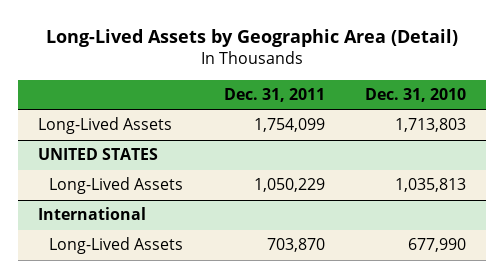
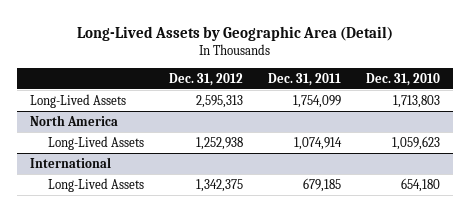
none -> [168,72,243,86] Dec. 31, 2012
[38,148,159,161] UNITED STATES -> none
none -> [30,114,119,126] North America
[253,178,325,193] 1,050,229 -> [294,136,343,150] 1,074,914
[395,178,467,193] 1,035,813 -> [392,135,441,150] 1,059,623
[266,238,325,253] 703,870 -> [303,177,342,192] 679,185
[408,238,467,253] 677,990 -> [401,177,441,192] 654,180

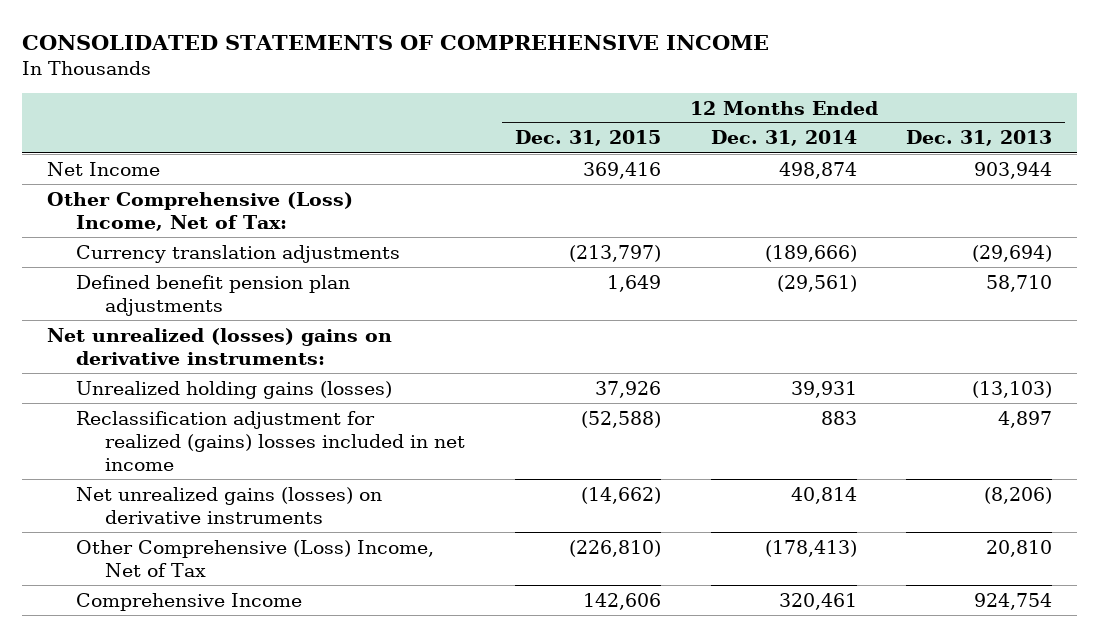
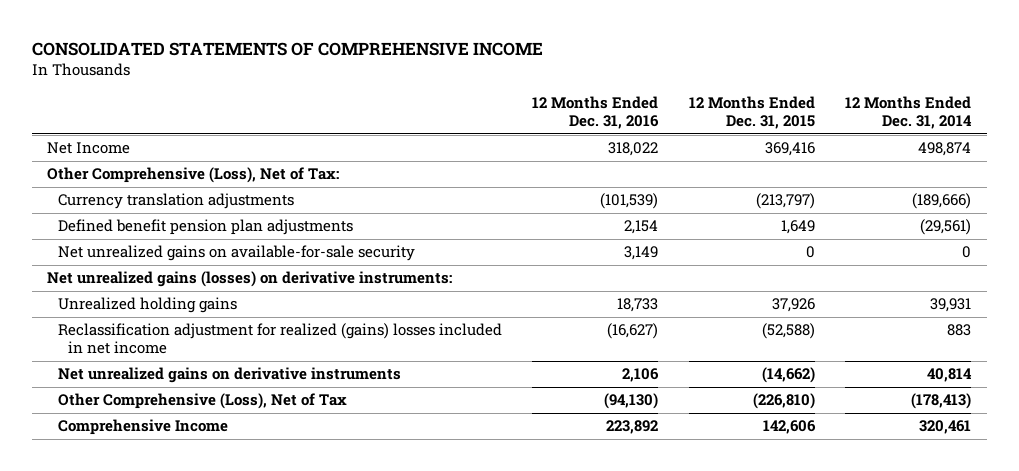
[906,130,1053,147] Dec. 31, 2013 -> none
none -> [532,96,660,129] 12 Months Ended Dec. 31, 2016
[46,191,353,231] Other Comprehensive (Loss) Income, Net of Tax: -> [47,167,340,184] Other Comprehensive (Loss), Net of Tax:
none -> [57,245,415,262] Net unrealized gains on available-for-sale security
[46,327,392,365] Net unrealized (losses) gains on derivative instruments: -> [47,271,453,288] Net unrealized gains (losses) on derivative instruments:
[75,380,392,399] Unrealized holding gains (losses) -> [57,297,237,314] Unrealized holding gains
[75,486,382,524] Net unrealized gains (losses) on derivative instruments -> [57,367,401,384] Net unrealized gains on derivative instruments
[75,539,434,577] Other Comprehensive (Loss) Income, Net of Tax -> [57,393,347,410] Other Comprehensive (Loss), Net of Tax

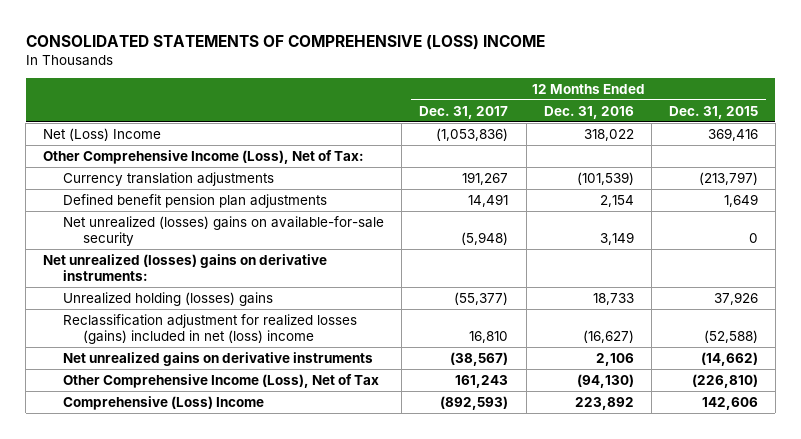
[32,42,544,57] CONSOLIDATED STATEMENTS OF COMPREHENSIVE INCOME -> [25,34,545,50] CONSOLIDATED STATEMENTS OF COMPREHENSIVE (LOSS) INCOME
[845,96,973,129] 12 Months Ended Dec. 31, 2014 -> none
none -> [419,105,509,119] Dec. 31, 2017
[47,142,131,155] Net Income -> [43,127,162,141] Net (Loss) Income
[47,167,340,184] Other Comprehensive (Loss), Net of Tax: -> [43,149,365,164] Other Comprehensive Income (Loss), Net of Tax:
[57,245,415,262] Net unrealized gains on available-for-sale security -> [63,215,385,247] Net unrealized (losses) gains on available-for-sale security
[47,271,453,288] Net unrealized gains (losses) on derivative instruments: -> [43,253,328,282] Net unrealized (losses) gains on derivative instruments:
[57,297,237,314] Unrealized holding gains -> [63,291,274,306] Unrealized holding (losses) gains
[57,323,502,354] Reclassification adjustment for realized (gains) losses included in net income -> [63,313,358,345] Reclassification adjustment for realized losses (gains) included in net (loss) income
[57,393,347,410] Other Comprehensive (Loss), Net of Tax -> [63,373,380,388] Other Comprehensive Income (Loss), Net of Tax
[57,419,228,436] Comprehensive Income -> [63,395,265,410] Comprehensive (Loss) Income

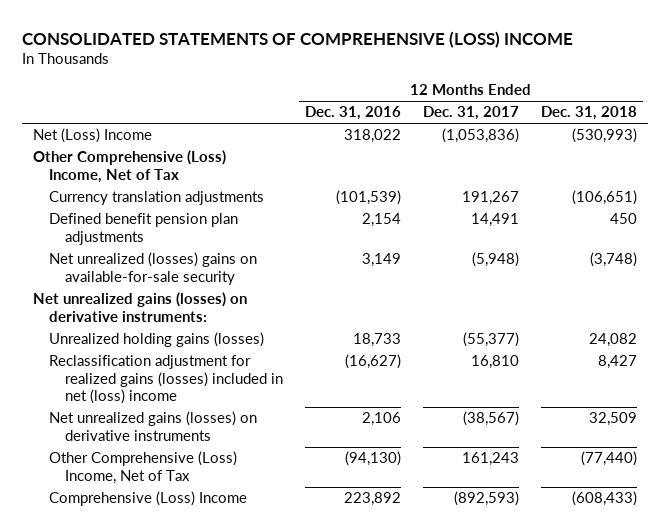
[668,105,758,119] Dec. 31, 2015 -> none
none -> [541,106,638,121] Dec. 31, 2018
[43,149,365,164] Other Comprehensive Income (Loss), Net of Tax: -> [33,150,227,183] Other Comprehensive (Loss) Income, Net of Tax
[43,253,328,282] Net unrealized (losses) gains on derivative instruments: -> [33,292,248,322] Net unrealized gains (losses) on derivative instruments:
[63,291,274,306] Unrealized holding (losses) gains -> [49,332,265,348] Unrealized holding gains (losses)
[63,313,358,345] Reclassification adjustment for realized losses (gains) included in net (loss) income -> [49,355,283,405] Reclassification adjustment for realized gains (losses) included in net (loss) income
[63,351,374,366] Net unrealized gains on derivative instruments -> [49,411,258,441] Net unrealized gains (losses) on derivative instruments
[63,373,380,388] Other Comprehensive Income (Loss), Net of Tax -> [49,451,238,484] Other Comprehensive (Loss) Income, Net of Tax

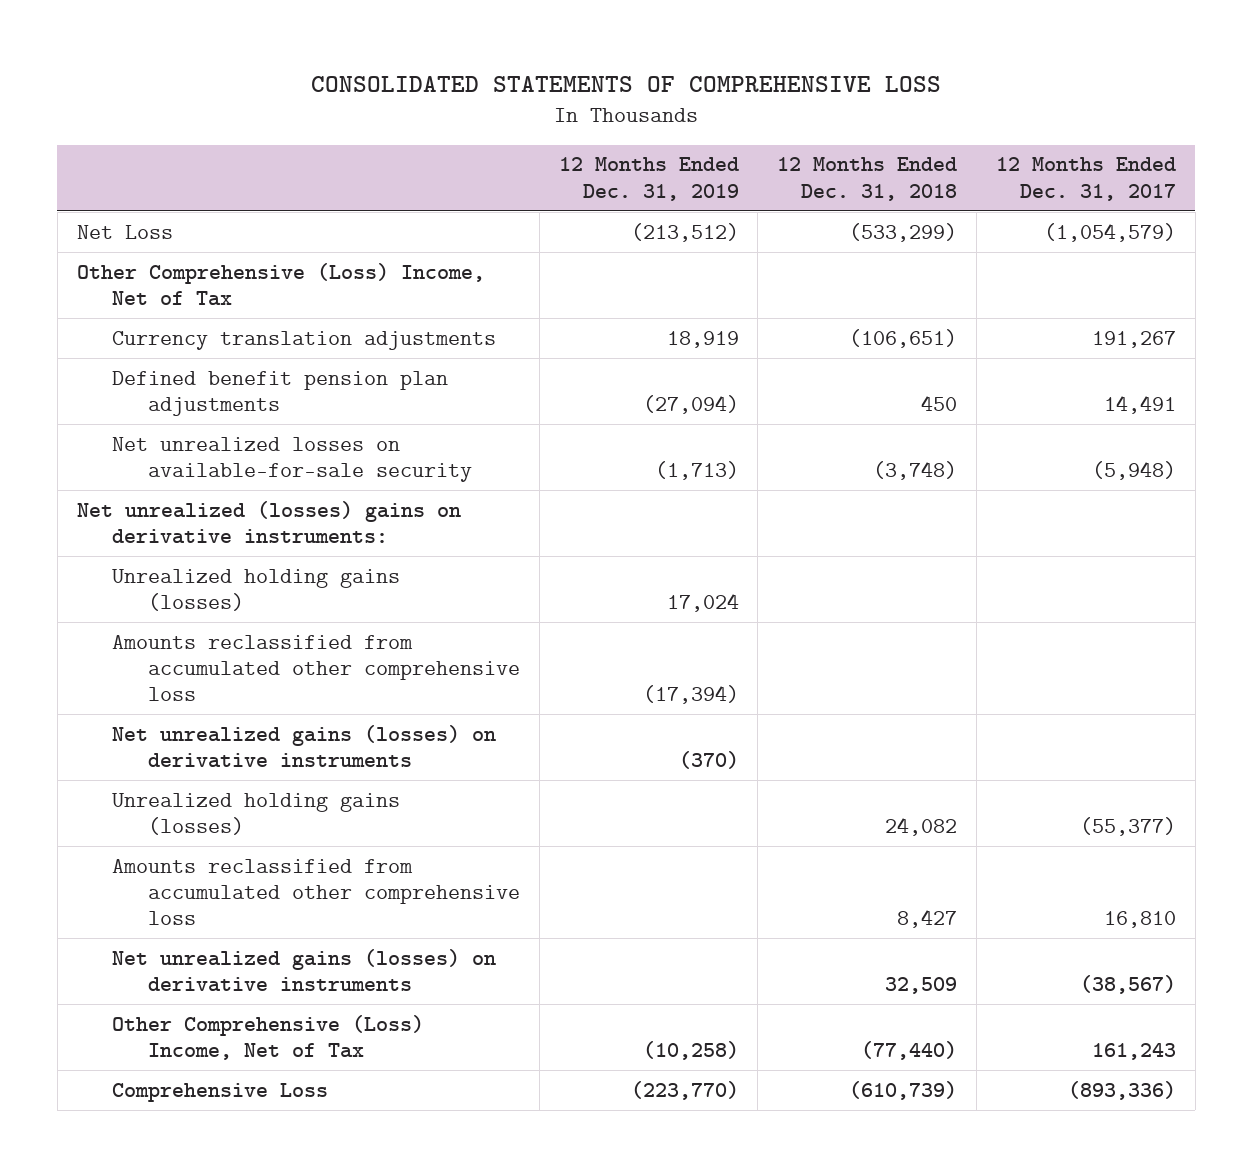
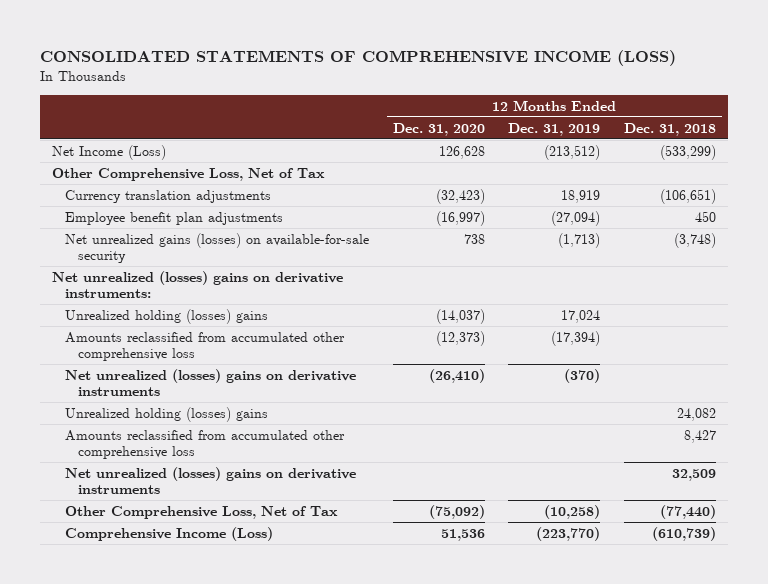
[311,75,942,92] CONSOLIDATED STATEMENTS OF COMPREHENSIVE LOSS -> [39,49,676,66] CONSOLIDATED STATEMENTS OF COMPREHENSIVE INCOME (LOSS)
[996,157,1177,201] 12 Months Ended Dec. 31, 2017 -> none
none -> [392,122,485,136] Dec. 31, 2020
[76,224,173,239] Net Loss -> [51,144,166,160] Net Income (Loss)
[76,262,485,307] Other Comprehensive (Loss) Income, Net of Tax -> [51,167,325,181] Other Comprehensive Loss, Net of Tax
[112,370,449,417] Defined benefit pension plan adjustments -> [65,211,284,225] Employee benefit plan adjustments
[112,436,472,483] Net unrealized losses on available-for-sale security -> [65,232,370,264] Net unrealized gains (losses) on available-for-sale security
[112,568,401,612] Unrealized holding gains (losses) -> [65,308,269,324] Unrealized holding (losses) gains
[112,724,497,769] Net unrealized gains (losses) on derivative instruments -> [65,368,357,397] Net unrealized (losses) gains on derivative instruments
[112,792,401,836] Unrealized holding gains (losses) -> [65,406,269,422] Unrealized holding (losses) gains
[112,948,497,993] Net unrealized gains (losses) on derivative instruments -> [65,466,357,495] Net unrealized (losses) gains on derivative instruments
[112,1014,425,1061] Other Comprehensive (Loss) Income, Net of Tax -> [65,505,339,519] Other Comprehensive Loss, Net of Tax
[112,1082,329,1102] Comprehensive Loss -> [65,526,274,541] Comprehensive Income (Loss)

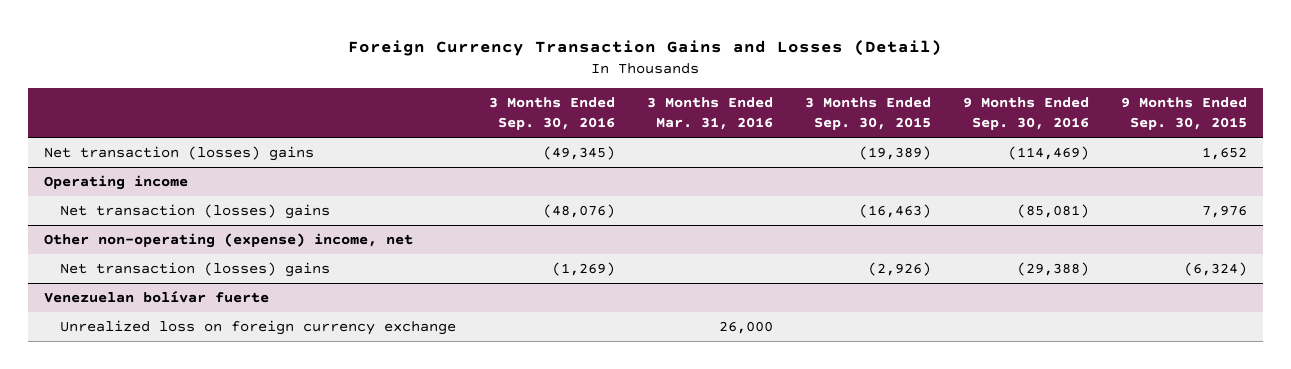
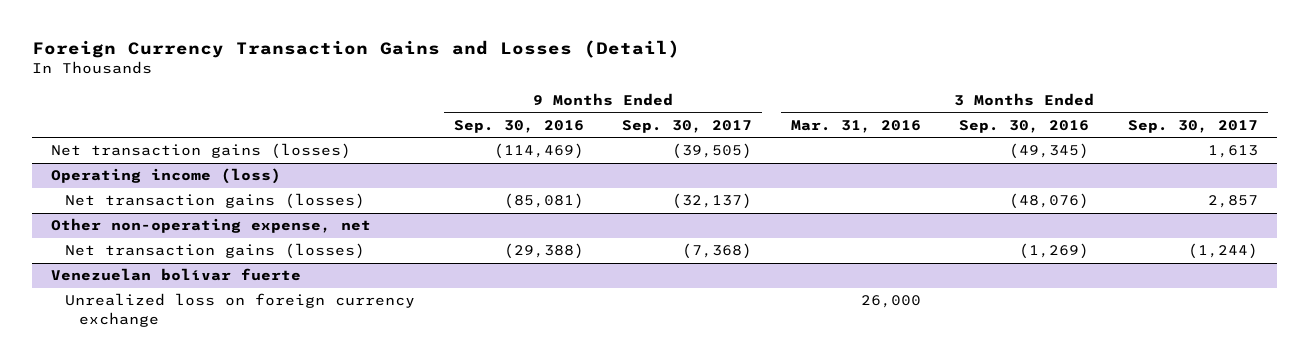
[804,97,931,130] 3 Months Ended Sep. 30, 2015 -> none
[1120,97,1247,130] 9 Months Ended Sep. 30, 2015 -> none
none -> [622,119,753,133] Sep. 30, 2017
none -> [1127,119,1258,133] Sep. 30, 2017
[44,146,315,162] Net transaction (losses) gains -> [50,143,351,160] Net transaction gains (losses)
[44,175,189,191] Operating income -> [50,168,281,185] Operating income (loss)
[60,204,331,220] Net transaction (losses) gains -> [65,193,366,210] Net transaction gains (losses)
[44,233,414,249] Other non-operating (expense) income, net -> [50,218,371,234] Other non-operating expense, net
[60,262,331,278] Net transaction (losses) gains -> [65,243,366,260] Net transaction gains (losses)

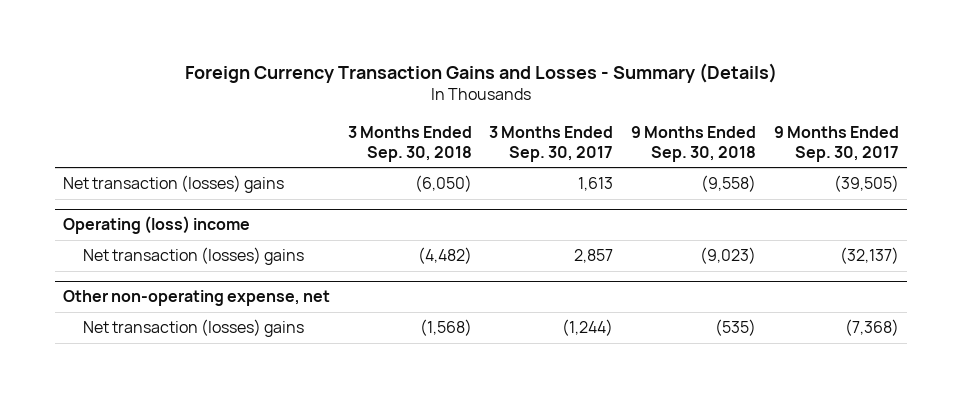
[31,39,680,58] Foreign Currency Transaction Gains and Losses (Detail) -> [184,63,777,84] Foreign Currency Transaction Gains and Losses - Summary (Details)
[453,119,584,133] Sep. 30, 2016 -> none
[790,119,921,133] Mar. 31, 2016 -> none
[959,119,1090,133] Sep. 30, 2016 -> none
none -> [347,125,472,162] 3 Months Ended Sep. 30, 2018
none -> [631,125,757,162] 9 Months Ended Sep. 30, 2018
[50,143,351,160] Net transaction gains (losses) -> [63,175,285,194] Net transaction (losses) gains
[50,168,281,185] Operating income (loss) -> [63,216,251,235] Operating (loss) income
[65,193,366,210] Net transaction gains (losses) -> [82,247,304,266] Net transaction (losses) gains
[50,268,301,282] Venezuelan bolívar fuerte -> none
[65,293,416,327] Unrealized loss on foreign currency exchange -> none
[65,243,366,260] Net transaction gains (losses) -> [82,319,304,338] Net transaction (losses) gains

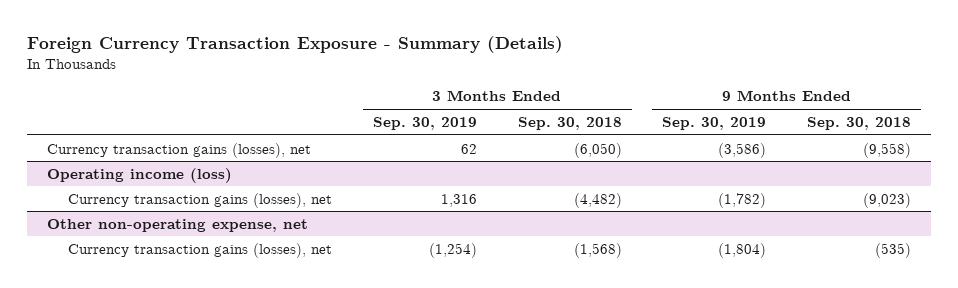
[184,63,777,84] Foreign Currency Transaction Gains and Losses - Summary (Details) -> [26,36,563,54] Foreign Currency Transaction Exposure - Summary (Details)
[489,125,614,162] 3 Months Ended Sep. 30, 2017 -> none
[773,125,899,162] 9 Months Ended Sep. 30, 2017 -> none
none -> [373,116,478,130] Sep. 30, 2019
none -> [662,116,767,130] Sep. 30, 2019
[63,175,285,194] Net transaction (losses) gains -> [47,142,312,158] Currency transaction gains (losses), net
[63,216,251,235] Operating (loss) income -> [47,167,233,183] Operating income (loss)
[82,247,304,266] Net transaction (losses) gains -> [68,192,333,208] Currency transaction gains (losses), net
[82,319,304,338] Net transaction (losses) gains -> [68,242,333,258] Currency transaction gains (losses), net

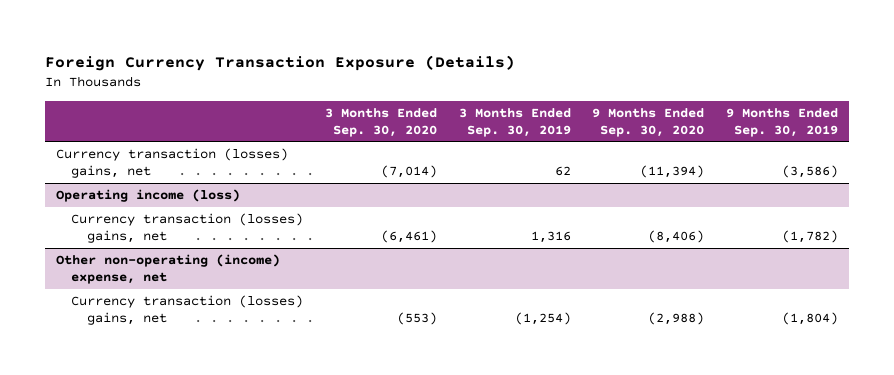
[26,36,563,54] Foreign Currency Transaction Exposure - Summary (Details) -> [45,55,516,72] Foreign Currency Transaction Exposure (Details)
[517,116,622,130] Sep. 30, 2018 -> none
[806,116,911,130] Sep. 30, 2018 -> none
none -> [324,107,437,137] 3 Months Ended Sep. 30, 2020
none -> [592,107,705,137] 9 Months Ended Sep. 30, 2020
[47,142,312,158] Currency transaction gains (losses), net -> [55,147,288,179] Currency transaction (losses) gains, net
[68,192,333,208] Currency transaction gains (losses), net -> [71,212,304,244] Currency transaction (losses) gains, net
[47,218,309,232] Other non-operating expense, net -> [55,253,280,285] Other non-operating (income) expense, net
[68,242,333,258] Currency transaction gains (losses), net -> [71,294,304,326] Currency transaction (losses) gains, net

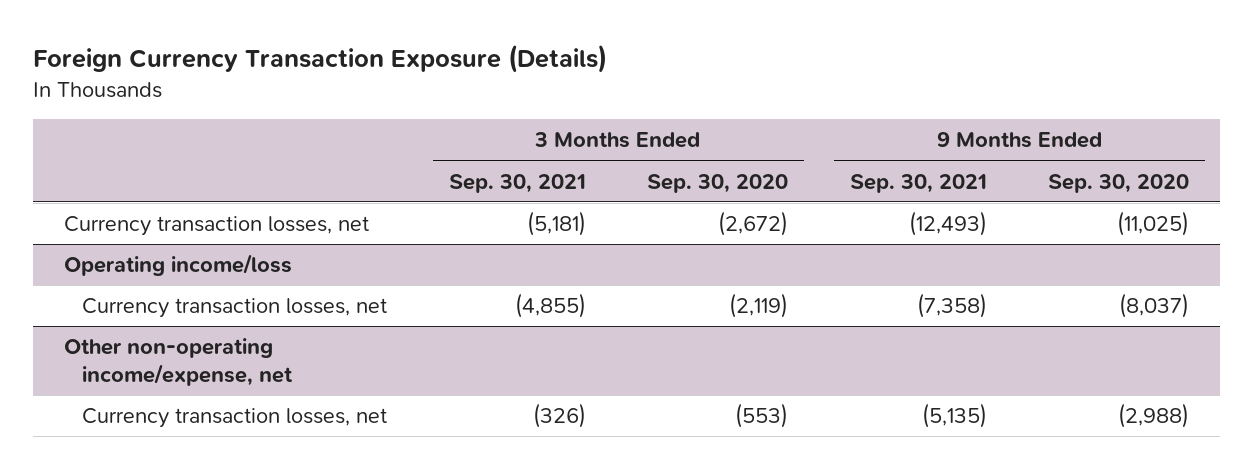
[458,107,571,137] 3 Months Ended Sep. 30, 2019 -> none
[725,107,838,137] 9 Months Ended Sep. 30, 2019 -> none
none -> [448,173,586,193] Sep. 30, 2021
none -> [849,173,987,193] Sep. 30, 2021
[55,147,288,179] Currency transaction (losses) gains, net -> [64,216,370,237] Currency transaction losses, net
[380,165,437,179] (7,014) -> [718,211,789,237] (2,672)
[640,165,705,179] (11,394) -> [1117,211,1190,237] (11,025)
[55,188,240,202] Operating income (loss) -> [64,254,293,277] Operating income/loss
[71,212,304,244] Currency transaction (losses) gains, net -> [82,298,388,319] Currency transaction losses, net
[380,230,437,244] (6,461) -> [729,293,789,319] (2,119)
[648,230,705,244] (8,406) -> [1119,293,1190,319] (8,037)
[55,253,280,285] Other non-operating (income) expense, net -> [64,338,294,386] Other non-operating income/expense, net
[71,294,304,326] Currency transaction (losses) gains, net -> [82,408,388,429] Currency transaction losses, net

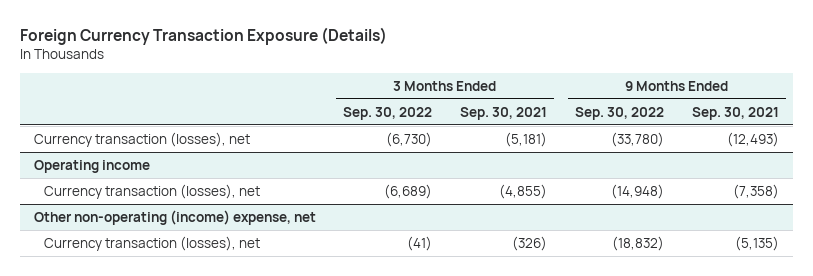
[647,173,789,193] Sep. 30, 2020 -> none
[1048,173,1190,193] Sep. 30, 2020 -> none
none -> [343,106,433,120] Sep. 30, 2022
none -> [575,106,665,120] Sep. 30, 2022
[64,216,370,237] Currency transaction losses, net -> [33,131,250,147] Currency transaction (losses), net
[64,254,293,277] Operating income/loss -> [33,159,150,173] Operating income
[82,298,388,319] Currency transaction losses, net -> [43,183,260,199] Currency transaction (losses), net
[64,338,294,386] Other non-operating income/expense, net -> [33,209,316,225] Other non-operating (income) expense, net
[82,408,388,429] Currency transaction losses, net -> [43,235,260,251] Currency transaction (losses), net

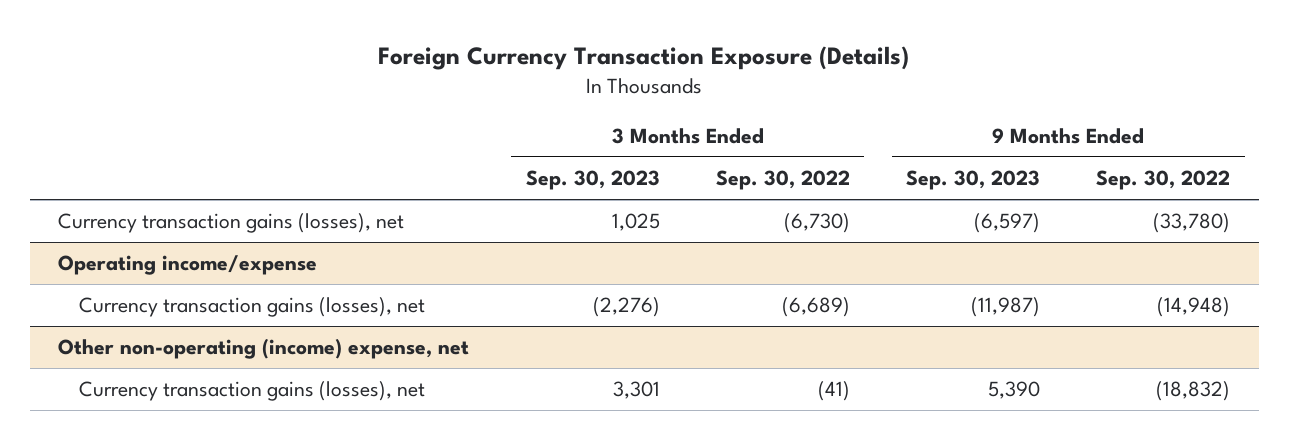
[460,106,548,120] Sep. 30, 2021 -> none
[692,106,780,120] Sep. 30, 2021 -> none
none -> [525,170,660,191] Sep. 30, 2023
none -> [906,170,1041,191] Sep. 30, 2023
[33,131,250,147] Currency transaction (losses), net -> [58,213,405,234] Currency transaction gains (losses), net
[33,159,150,173] Operating income -> [58,255,318,276] Operating income/expense
[43,183,260,199] Currency transaction (losses), net -> [79,297,426,318] Currency transaction gains (losses), net
[43,235,260,251] Currency transaction (losses), net -> [79,381,426,402] Currency transaction gains (losses), net

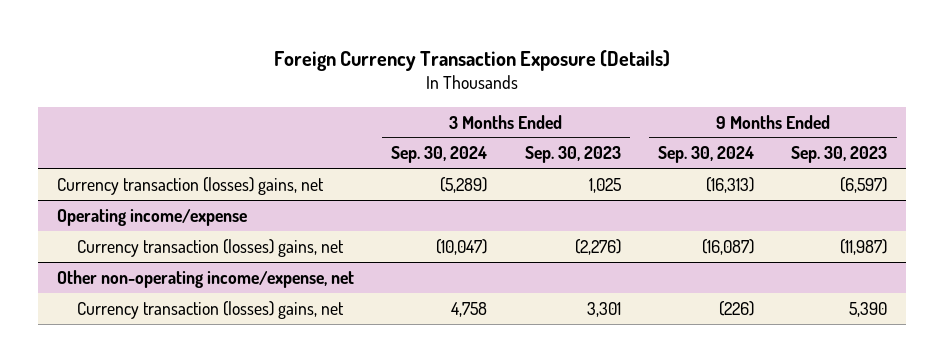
[715,170,850,191] Sep. 30, 2022 -> none
[1096,170,1231,191] Sep. 30, 2022 -> none
none -> [391,146,488,164] Sep. 30, 2024
none -> [658,146,755,164] Sep. 30, 2024
[58,213,405,234] Currency transaction gains (losses), net -> [57,176,325,195] Currency transaction (losses) gains, net
[79,297,426,318] Currency transaction gains (losses), net -> [76,238,344,257] Currency transaction (losses) gains, net
[58,338,470,360] Other non-operating (income) expense, net -> [57,269,355,288] Other non-operating income/expense, net
[79,381,426,402] Currency transaction gains (losses), net -> [76,300,344,319] Currency transaction (losses) gains, net

